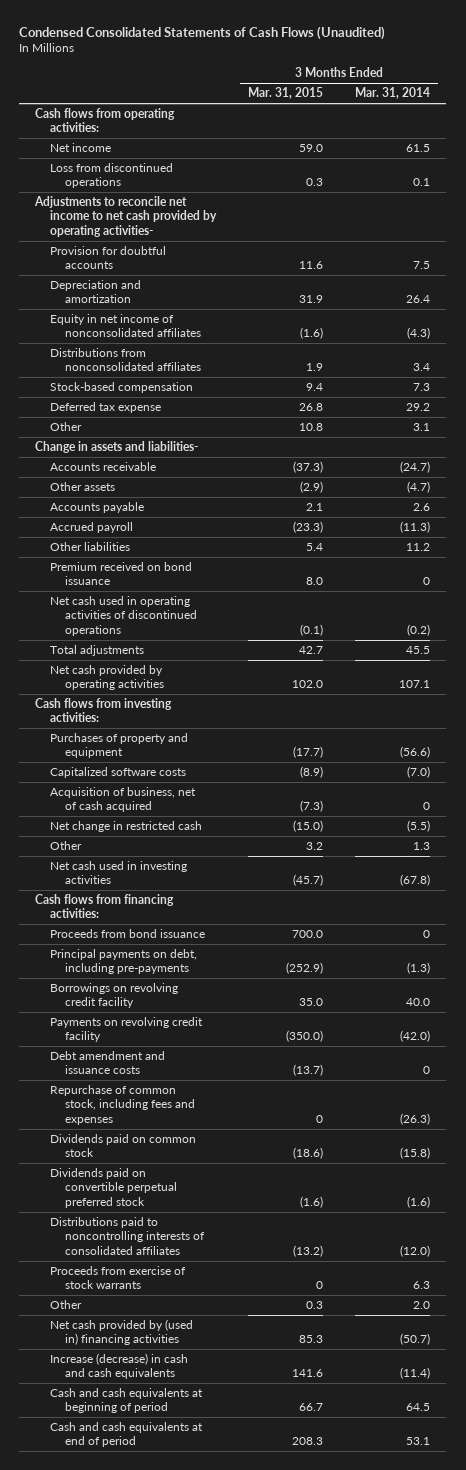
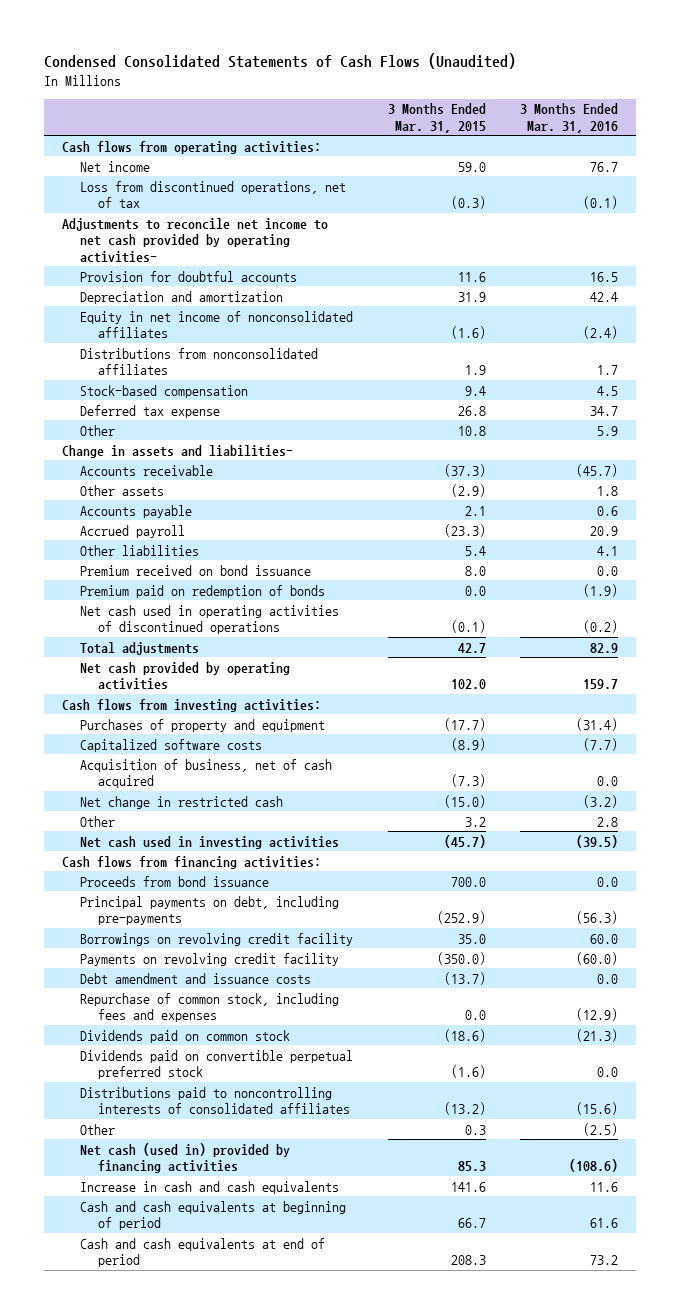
[355,87,431,100] Mar. 31, 2014 -> none
none -> [520,103,619,133] 3 Months Ended Mar. 31, 2016
[50,163,174,189] Loss from discontinued operations -> [80,180,347,209] Loss from discontinued operations, net of tax
[306,178,324,187] 0.3 -> [450,196,486,210] (0.3)
none -> [80,584,326,598] Premium paid on redemption of bonds
[316,1114,324,1123] 0 -> [464,1010,486,1021] 0.0
[50,1266,187,1290] Proceeds from exercise of stock warrants -> none
[50,1319,194,1346] Net cash provided by (used in) financing activities -> [80,1142,291,1174] Net cash (used in) provided by financing activities
[50,1353,189,1380] Increase (decrease) in cash and cash equivalents -> [80,1180,340,1194] Increase in cash and cash equivalents

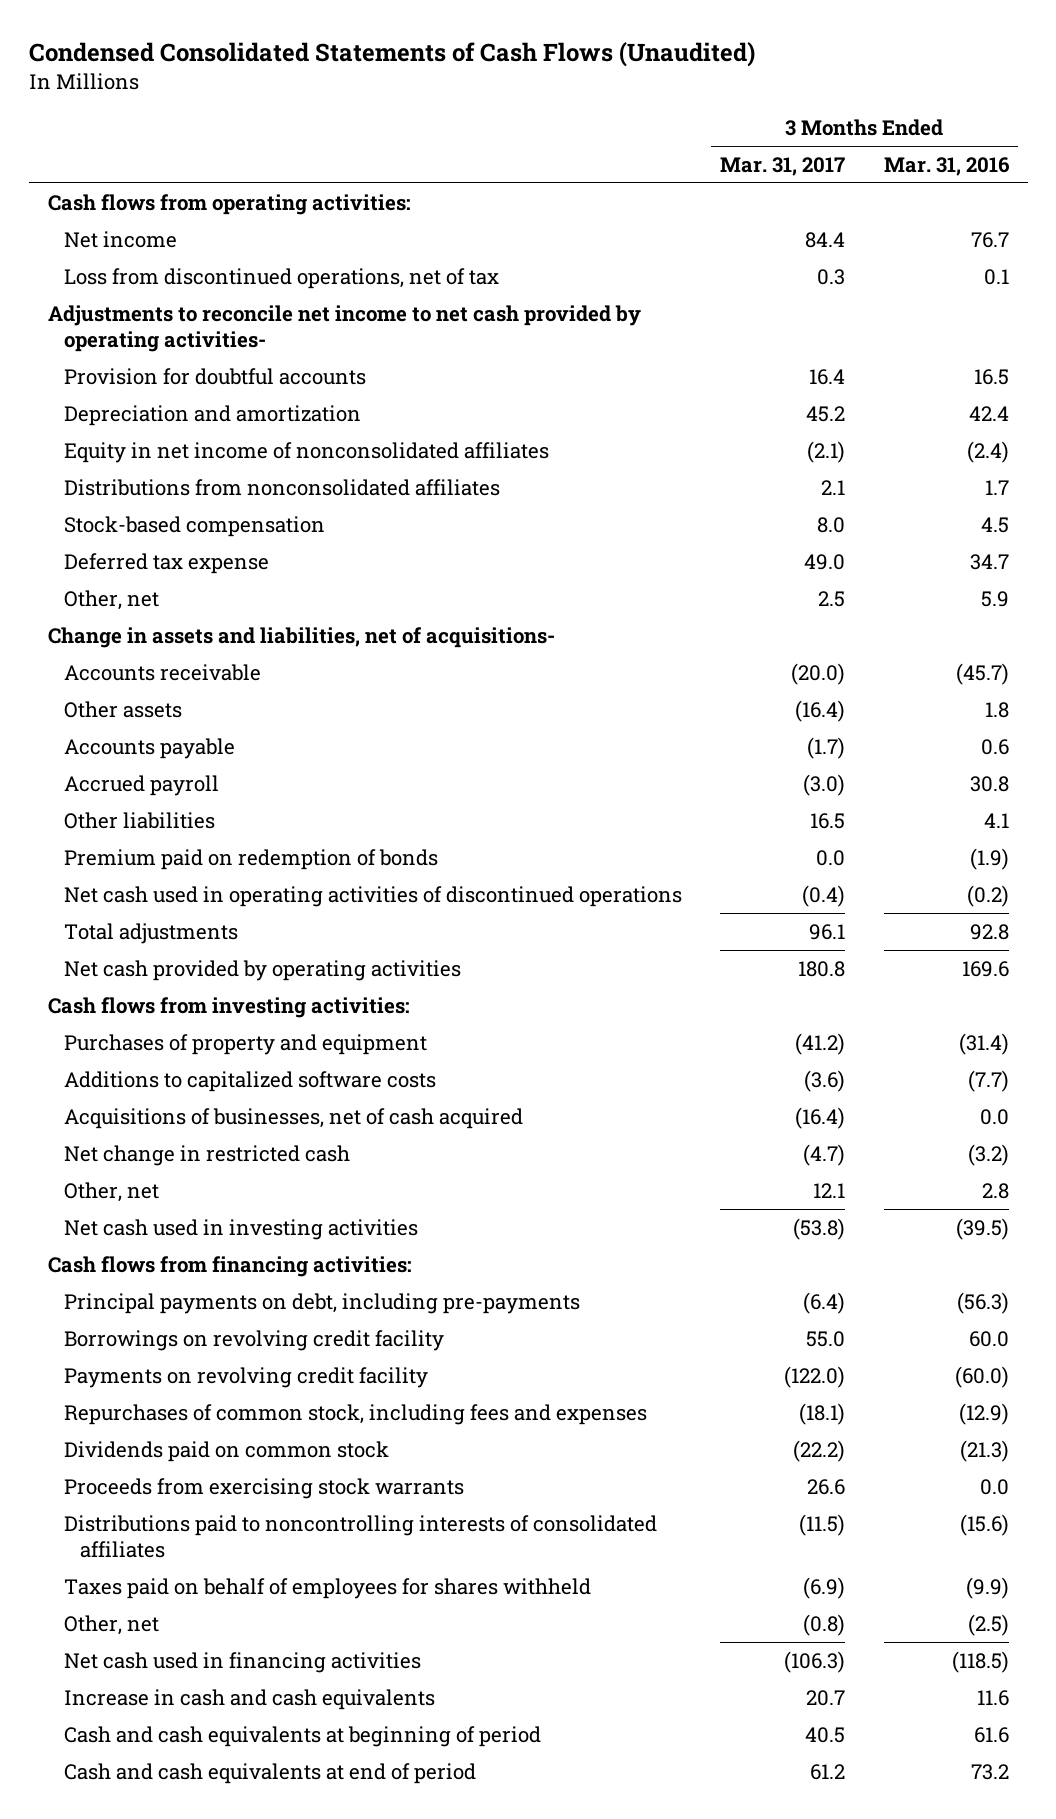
[387,103,486,133] 3 Months Ended Mar. 31, 2015 -> none
none -> [720,156,846,176] Mar. 31, 2017
[583,196,619,210] (0.1) -> [983,268,1009,285] 0.1
[80,424,116,436] Other -> [63,589,159,610] Other, net
[61,444,293,458] Change in assets and liabilities- -> [47,626,555,648] Change in assets and liabilities, net of acquisitions-
[590,525,619,536] 20.9 -> [969,775,1009,792] 30.8
[80,564,312,576] Premium received on bond issuance -> none
[590,642,619,653] 82.9 -> [969,923,1009,940] 92.8
[583,679,619,690] 159.7 -> [961,960,1009,977] 169.6
[80,738,263,752] Capitalized software costs -> [63,1070,436,1092] Additions to capitalized software costs
[80,758,333,789] Acquisition of business, net of cash acquired -> [63,1107,523,1129] Acquisitions of businesses, net of cash acquired
[80,815,116,827] Other -> [63,1181,159,1202] Other, net
[80,875,270,887] Proceeds from bond issuance -> none
[80,972,312,984] Debt amendment and issuance costs -> none
[80,992,340,1023] Repurchase of common stock, including fees and expenses -> [63,1403,647,1425] Repurchases of common stock, including fees and expenses
[80,1049,354,1080] Dividends paid on convertible perpetual preferred stock -> none
none -> [63,1477,464,1499] Proceeds from exercising stock warrants
none -> [63,1577,591,1599] Taxes paid on behalf of employees for shares withheld
[80,1123,116,1135] Other -> [63,1614,159,1635] Other, net
[80,1142,291,1174] Net cash (used in) provided by financing activities -> [63,1651,421,1673] Net cash used in financing activities
[569,1159,619,1173] (108.6) -> [951,1650,1009,1673] (118.5)

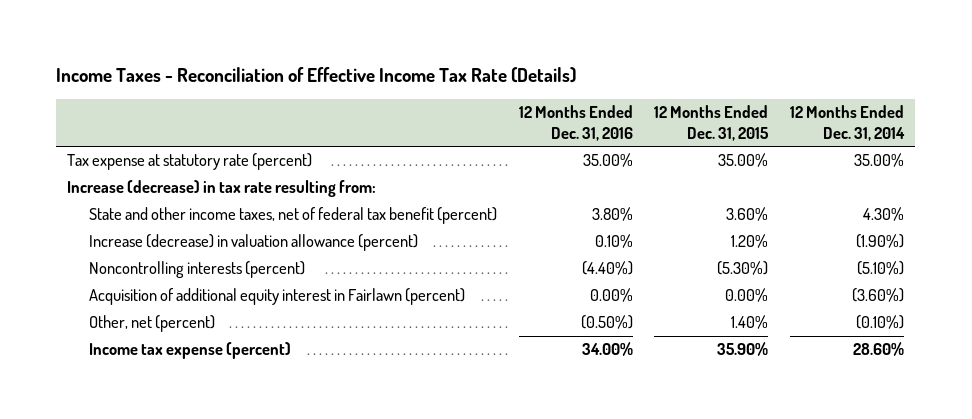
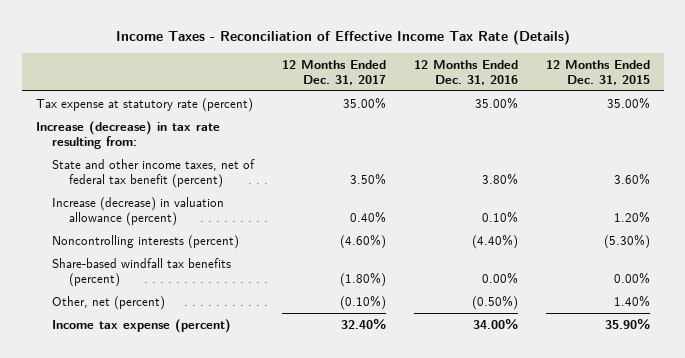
[790,105,906,142] 12 Months Ended Dec. 31, 2014 -> none
none -> [282,59,387,85] 12 Months Ended Dec. 31, 2017
[88,288,465,306] Acquisition of additional equity interest in Fairlawn (percent) -> none
none -> [52,257,232,287] Share-based windfall tax benefits (percent)

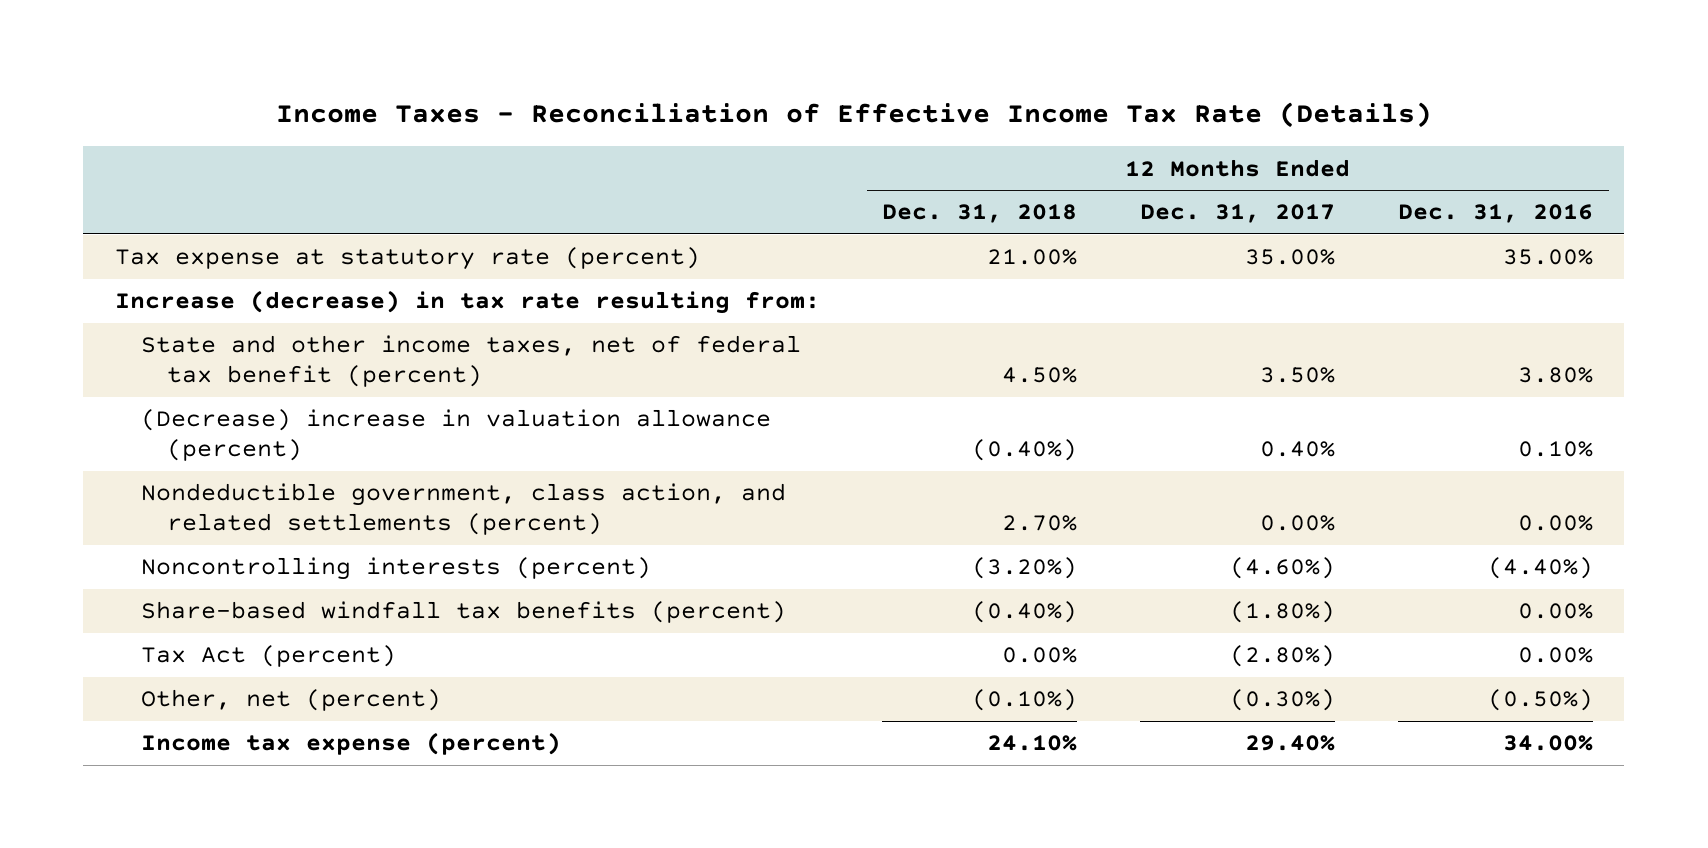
[545,59,650,85] 12 Months Ended Dec. 31, 2015 -> none
none -> [882,204,1078,224] Dec. 31, 2018
[52,196,225,226] Increase (decrease) in valuation allowance (percent) -> [140,409,771,462] (Decrease) increase in valuation allowance (percent)
none -> [140,483,786,536] Nondeductible government, class action, and related settlements (percent)
none -> [140,645,396,668] Tax Act (percent)
[340,294,387,310] (0.10%) -> [1230,689,1336,712] (0.30%)
[341,318,387,329] 32.40% -> [1245,735,1336,752] 29.40%

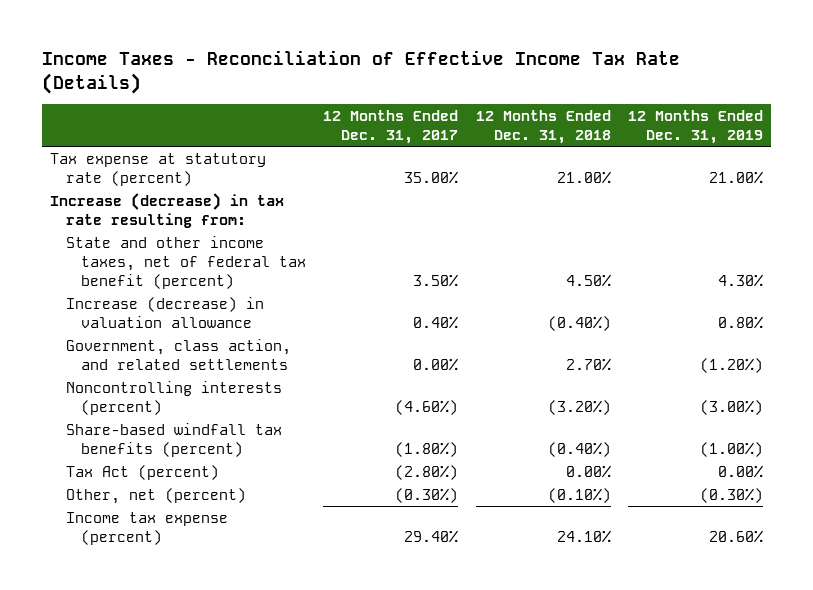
[1397,204,1593,224] Dec. 31, 2016 -> none
none -> [627,109,763,144] 12 Months Ended Dec. 31, 2019
[140,409,771,462] (Decrease) increase in valuation allowance (percent) -> [65,296,264,329] Increase (decrease) in valuation allowance
[140,483,786,536] Nondeductible government, class action, and related settlements (percent) -> [65,338,291,371] Government, class action, and related settlements

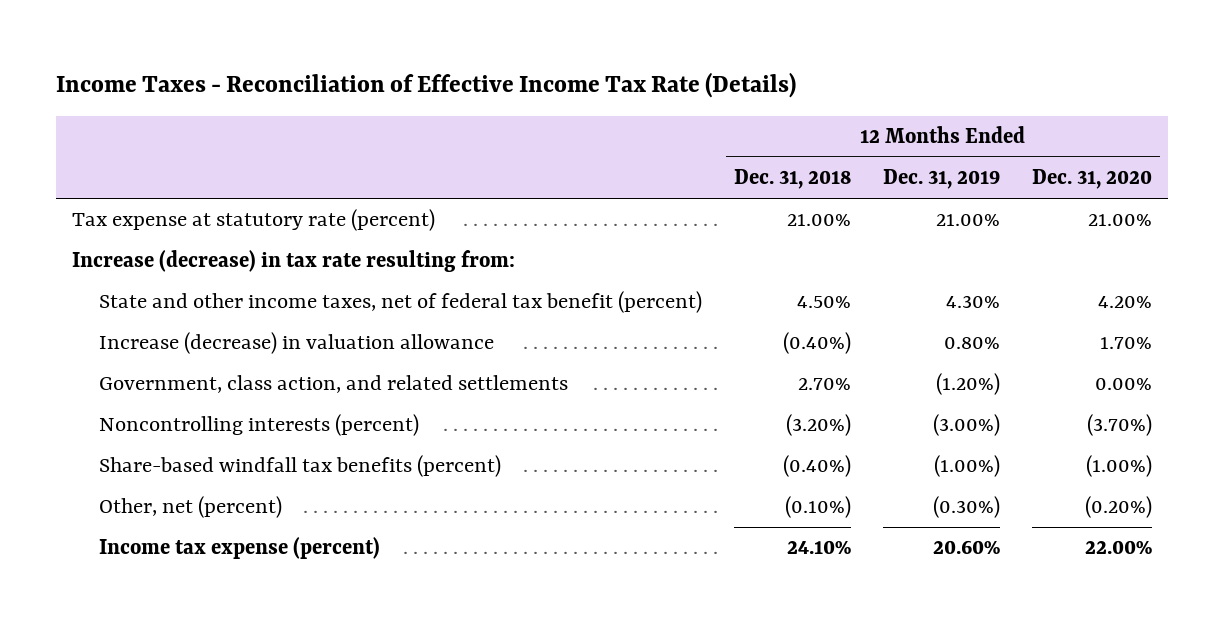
[323,109,459,144] 12 Months Ended Dec. 31, 2017 -> none
none -> [1031,169,1152,190] Dec. 31, 2020
[65,464,219,480] Tax Act (percent) -> none

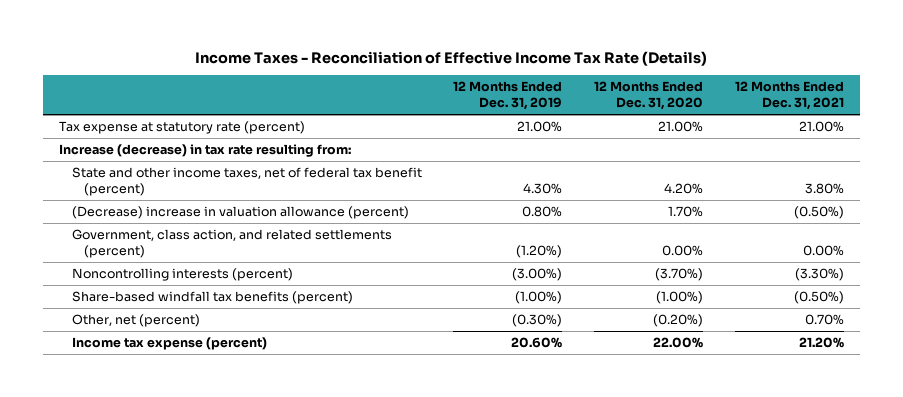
[733,169,851,190] Dec. 31, 2018 -> none
none -> [734,81,844,111] 12 Months Ended Dec. 31, 2021
[98,332,494,355] Increase (decrease) in valuation allowance -> [71,206,409,220] (Decrease) increase in valuation allowance (percent)
[98,375,568,394] Government, class action, and related settlements -> [71,229,392,258] Government, class action, and related settlements (percent)

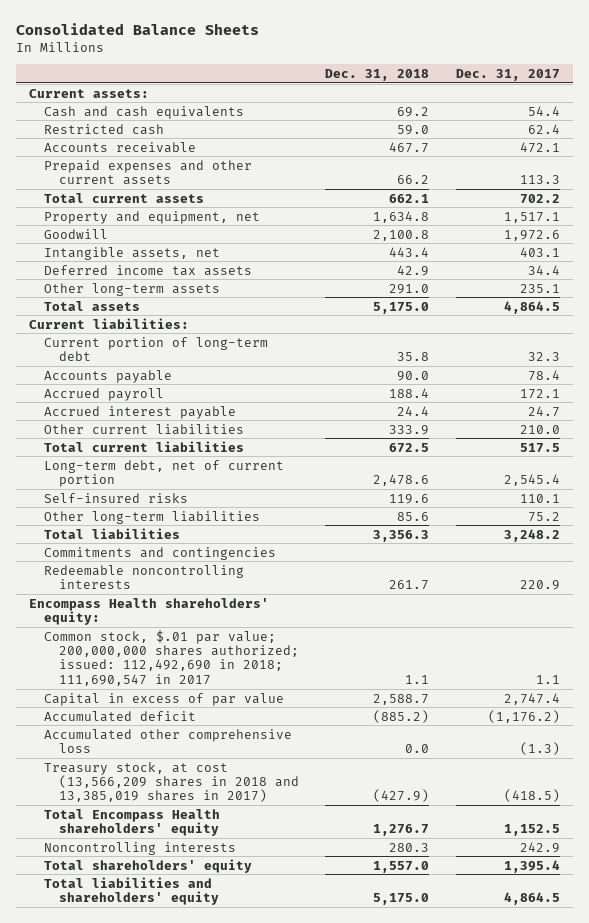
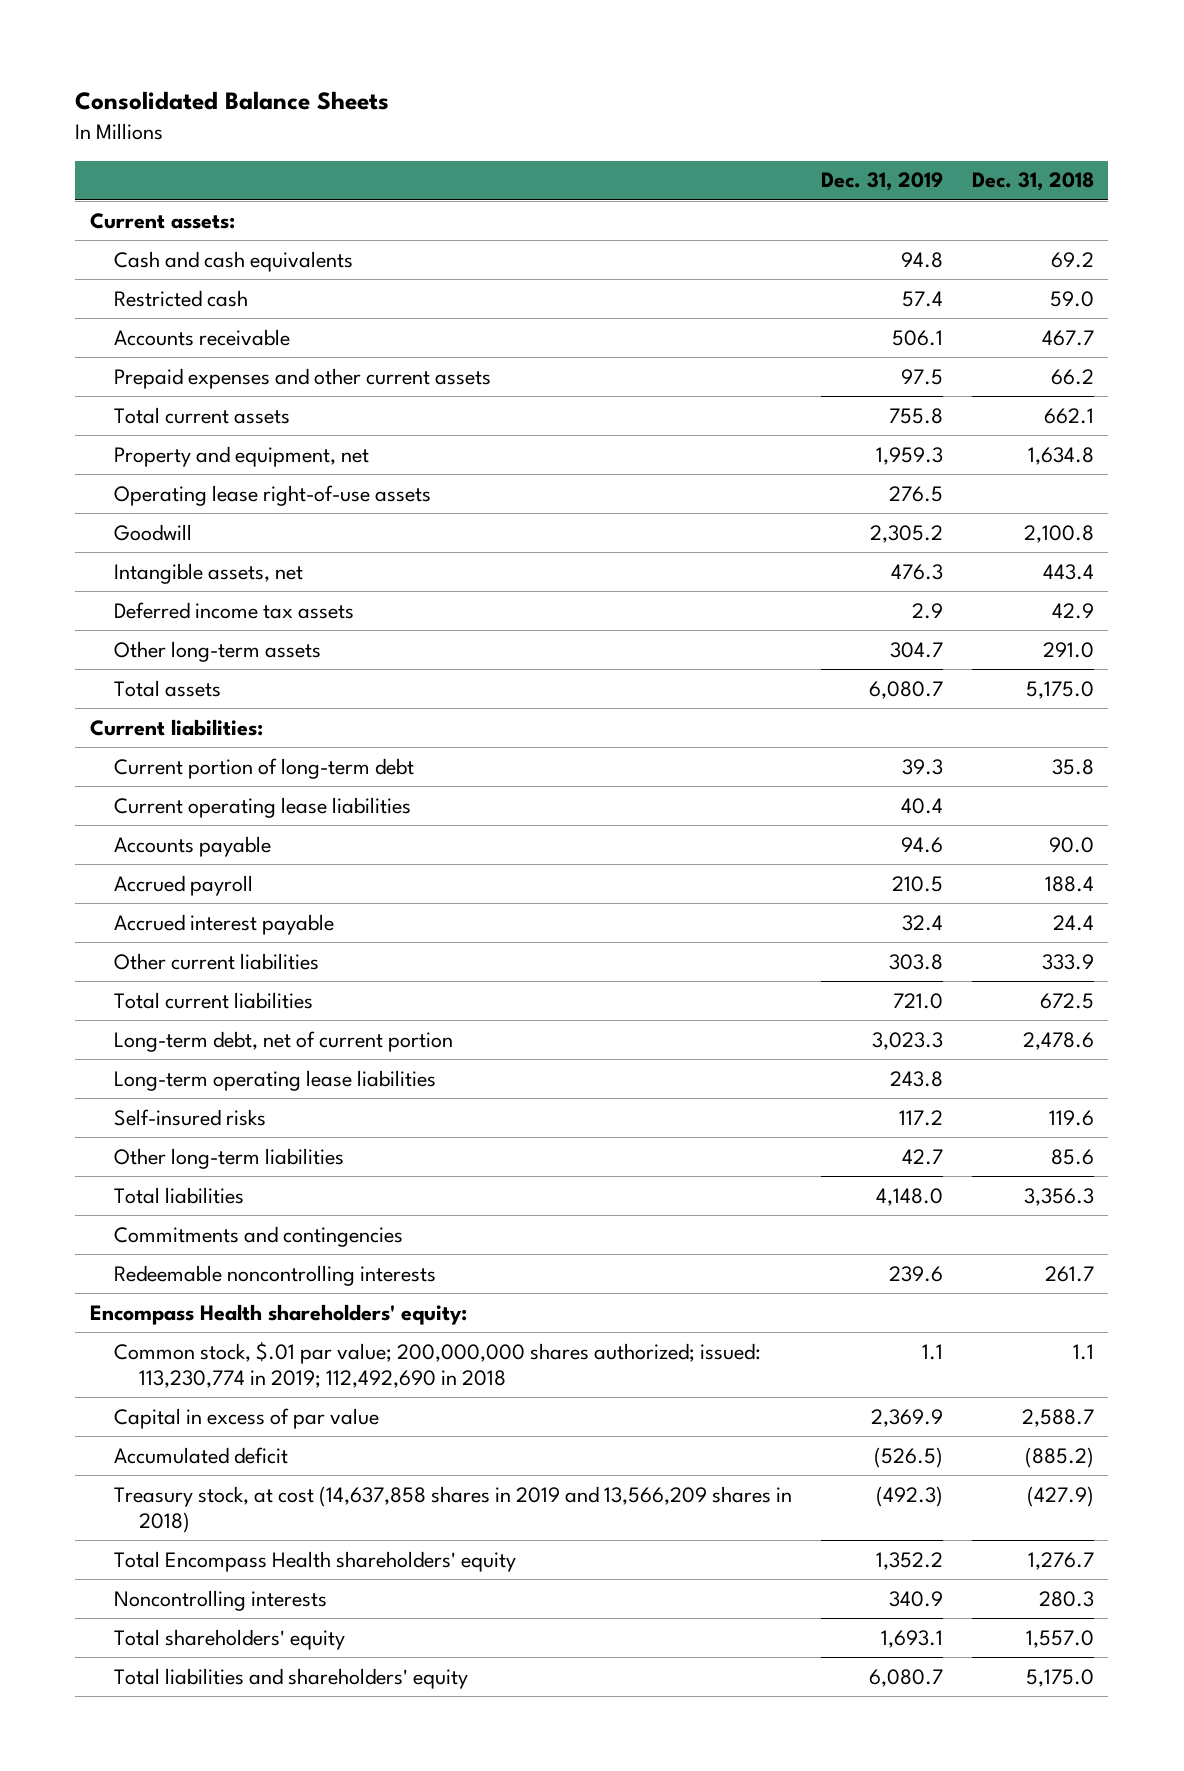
[456,69,561,82] Dec. 31, 2017 -> none
none -> [821,172,944,192] Dec. 31, 2019
none -> [114,484,432,506] Operating lease right-of-use assets
none -> [114,796,412,818] Current operating lease liabilities
none -> [114,1069,437,1091] Long-term operating lease liabilities
[43,629,299,686] Common stock, $.01 par value; 200,000,000 shares authorized; issued: 112,492,690 in 2018; 111,690,547 in 2017 -> [114,1341,762,1388] Common stock, $.01 par value; 200,000,000 shares authorized; issued: 113,230,774 in 2019; 112,492,690 in 2018
[43,728,292,753] Accumulated other comprehensive loss -> none
[43,761,299,803] Treasury stock, at cost (13,566,209 shares in 2018 and 13,385,019 shares in 2017) -> [114,1485,793,1533] Treasury stock, at cost (14,637,858 shares in 2019 and 13,566,209 shares in 2018)

